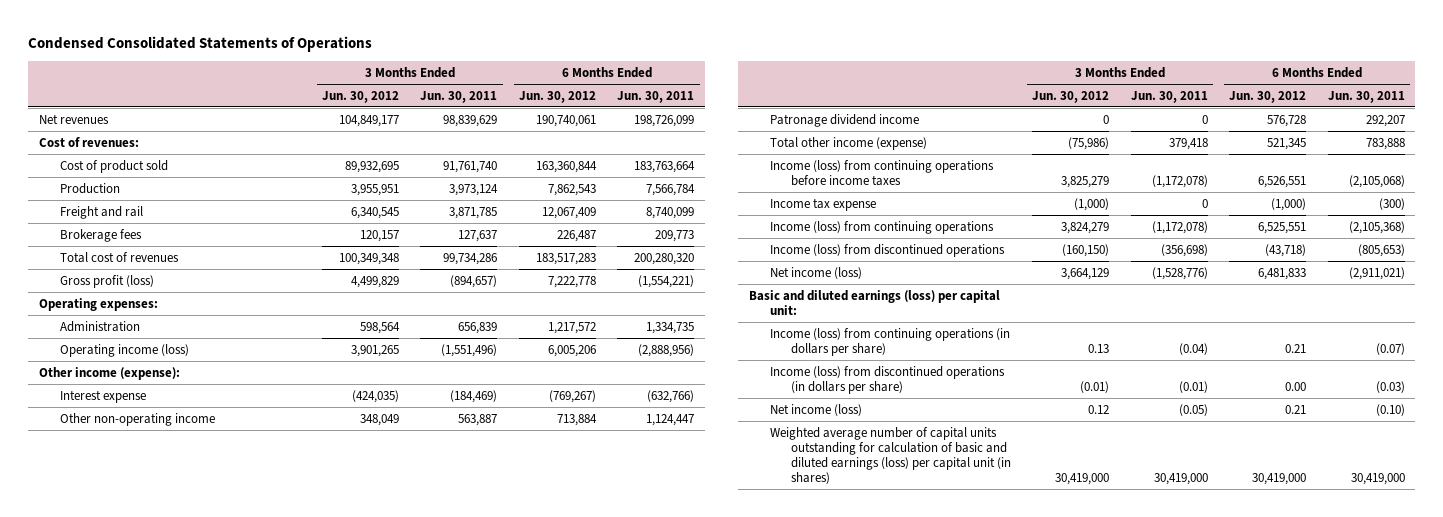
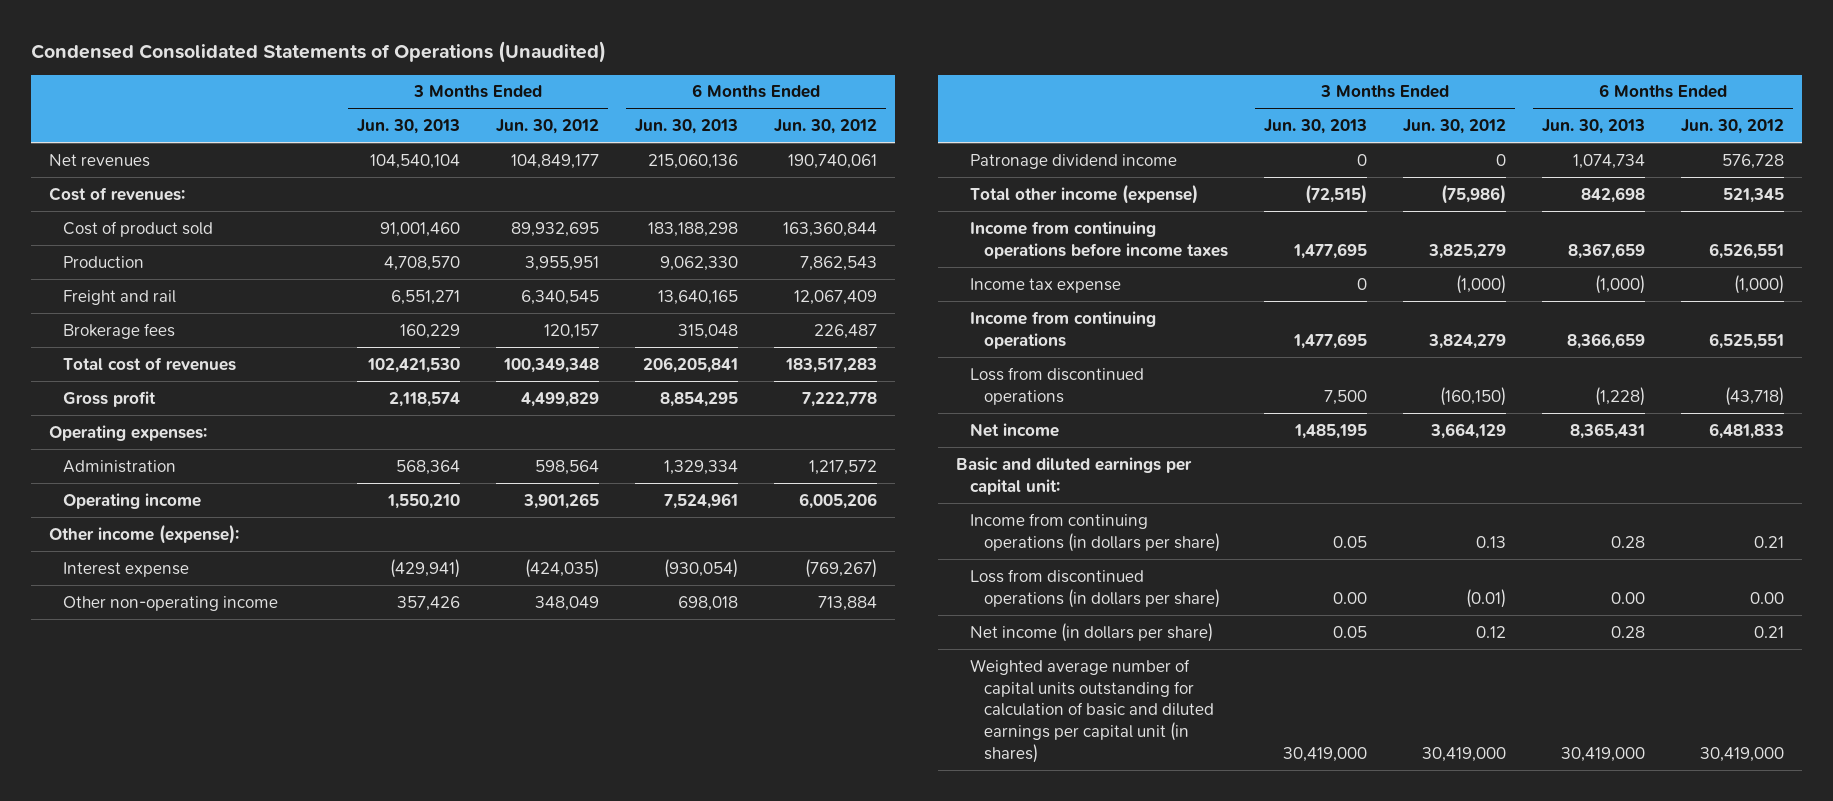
[27,36,372,53] Condensed Consolidated Statements of Operations -> [31,40,607,63] Condensed Consolidated Statements of Operations (Unaudited)
[420,90,498,103] Jun. 30, 2011 -> none
[617,90,695,103] Jun. 30, 2011 -> none
none -> [356,119,460,135] Jun. 30, 2013
none -> [635,119,739,135] Jun. 30, 2013
[59,274,154,288] Gross profit (loss) -> [63,390,157,407] Gross profit
[59,343,189,357] Operating income (loss) -> [63,492,202,509] Operating income
[769,159,994,186] Income (loss) from continuing operations before income taxes -> [969,220,1228,259] Income from continuing operations before income taxes
[769,220,994,234] Income (loss) from continuing operations -> [969,310,1156,349] Income from continuing operations
[769,243,1005,257] Income (loss) from discontinued operations -> [969,366,1144,405] Loss from discontinued operations
[769,266,862,279] Net income (loss) -> [969,422,1059,437] Net income
[748,289,1000,315] Basic and diluted earnings (loss) per capital unit: -> [956,456,1193,495] Basic and diluted earnings per capital unit:
[769,327,1010,356] Income (loss) from continuing operations (in dollars per share) -> [969,512,1220,552] Income from continuing operations (in dollars per share)
[769,365,1005,394] Income (loss) from discontinued operations (in dollars per share) -> [969,568,1220,608] Loss from discontinued operations (in dollars per share)
[769,403,862,416] Net income (loss) -> [969,622,1213,642] Net income (in dollars per share)
[769,426,1011,485] Weighted average number of capital units outstanding for calculation of basic and diluted earnings (loss) per capital unit (in shares) -> [969,658,1214,764] Weighted average number of capital units outstanding for calculation of basic and diluted earnings per capital unit (in shares)

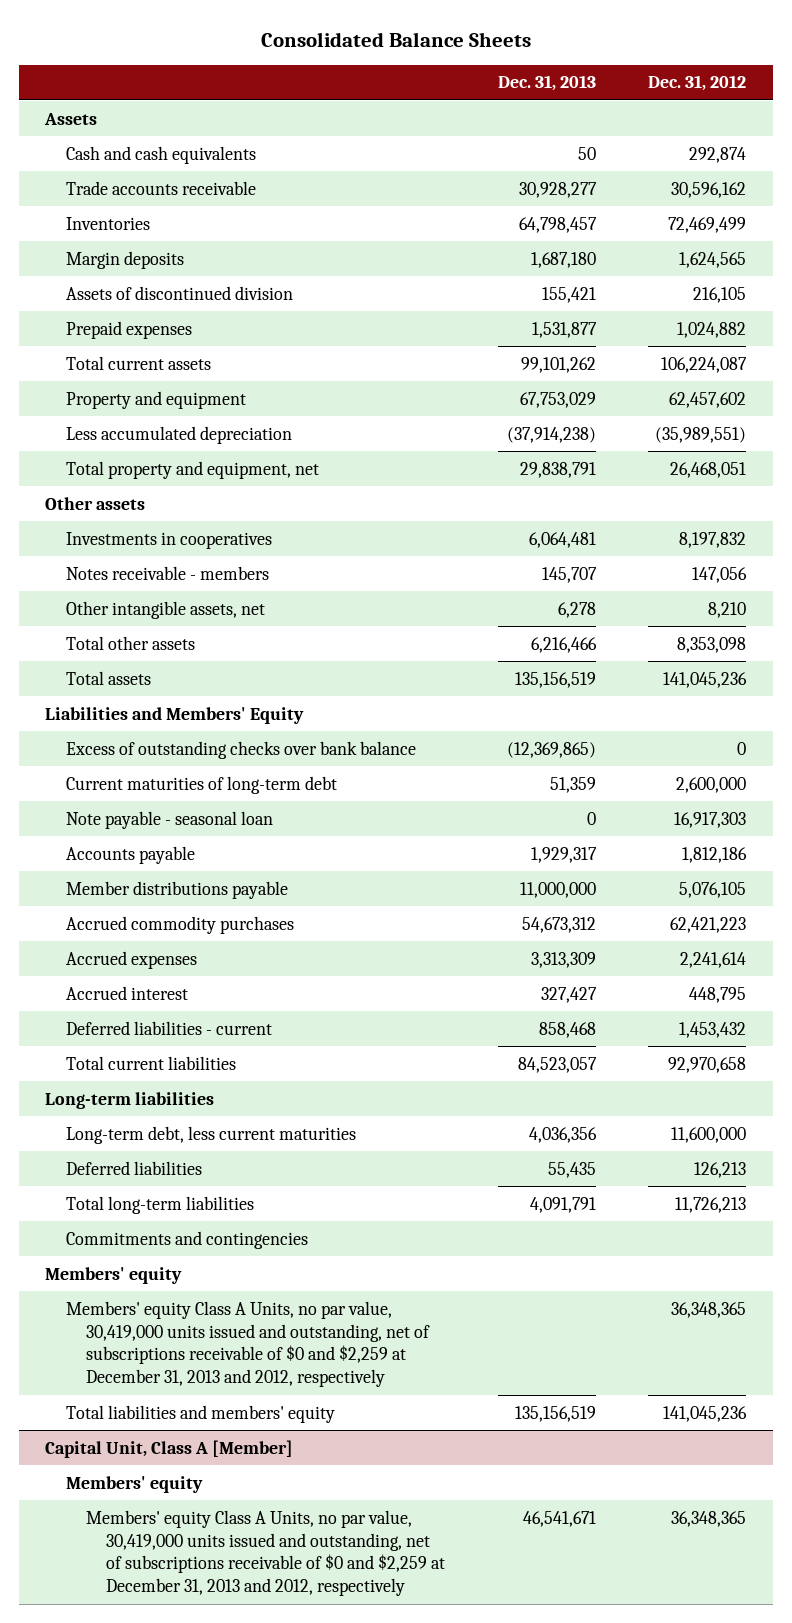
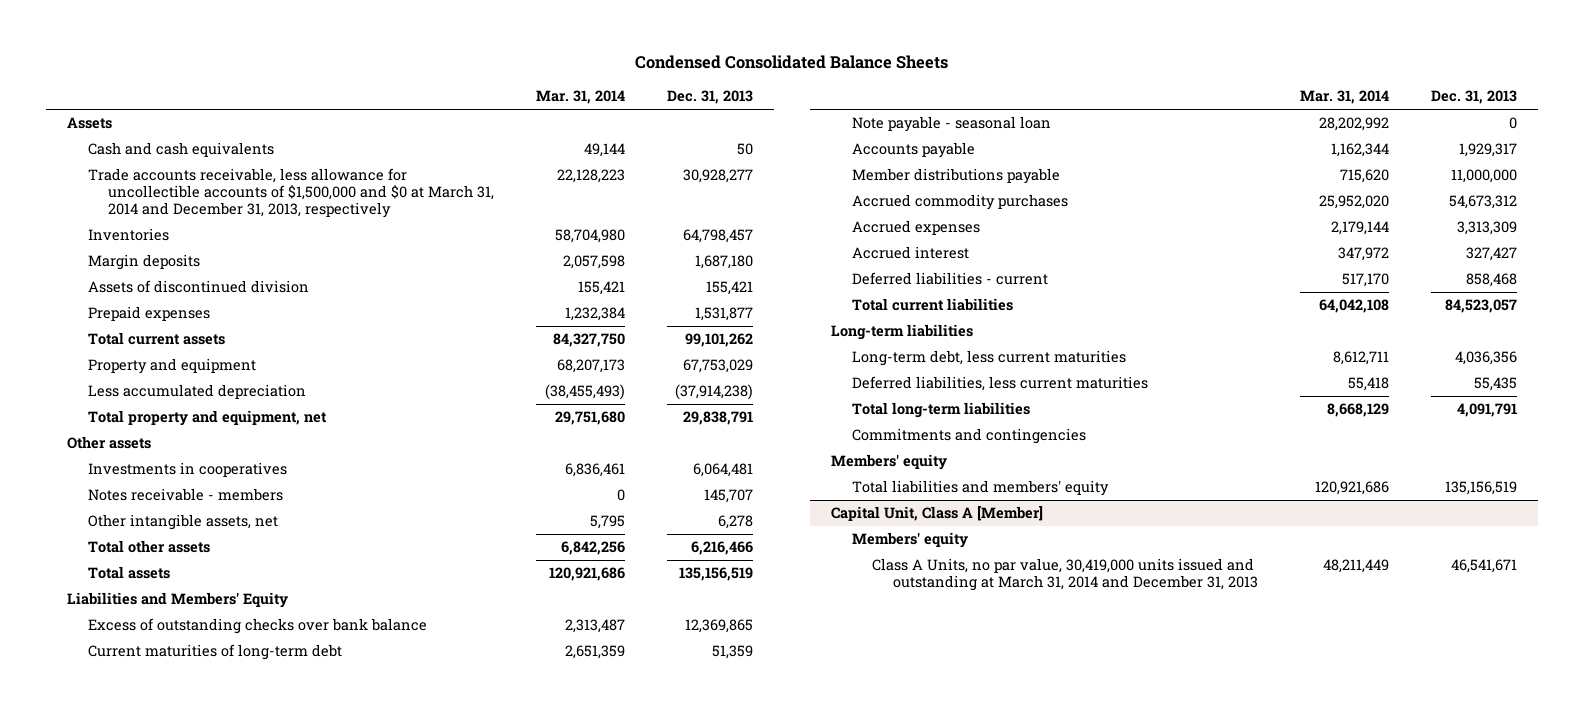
[260,31,531,47] Consolidated Balance Sheets -> [635,55,949,70] Condensed Consolidated Balance Sheets
[648,75,747,92] Dec. 31, 2012 -> none
none -> [536,90,626,105] Mar. 31, 2014
[65,180,256,195] Trade accounts receivable -> [87,168,495,219] Trade accounts receivable, less allowance for uncollectible accounts of $1,500,000 and $0 at March 31, 2014 and December 31, 2013, respectively
[506,741,596,758] (12,369,865) -> [685,619,754,634] 12,369,865
[65,1160,202,1175] Deferred liabilities -> [851,376,1148,392] Deferred liabilities, less current maturities
[65,1300,430,1388] Members' equity Class A Units, no par value, 30,419,000 units issued and outstanding, net of subscriptions receivable of $0 and $2,259 at December 31, 2013 and 2012, respectively -> none
[85,1509,446,1597] Members' equity Class A Units, no par value, 30,419,000 units issued and outstanding, net of subscriptions receivable of $0 and $2,259 at December 31, 2013 and 2012, respectively -> [872,558,1258,592] Class A Units, no par value, 30,419,000 units issued and outstanding at March 31, 2014 and December 31, 2013

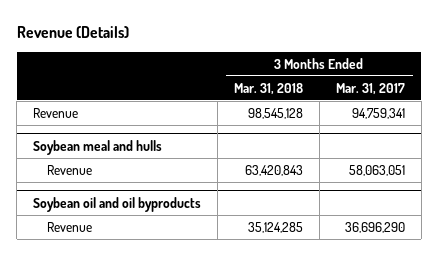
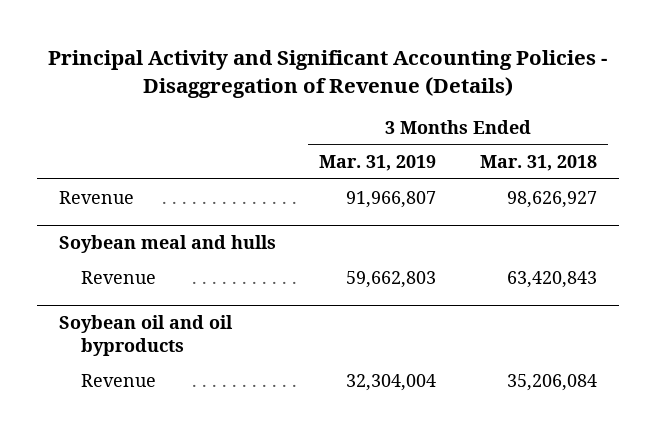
[16,25,129,38] Revenue (Details) -> [47,49,607,98] Principal Activity and Significant Accounting Policies - Disaggregation of Revenue (Details)
[335,82,405,95] Mar. 31, 2017 -> none
none -> [319,155,437,172] Mar. 31, 2019
[247,107,303,119] 98,545,128 -> [506,190,597,208] 98,626,927
[247,221,303,233] 35,124,285 -> [506,373,597,391] 35,206,084

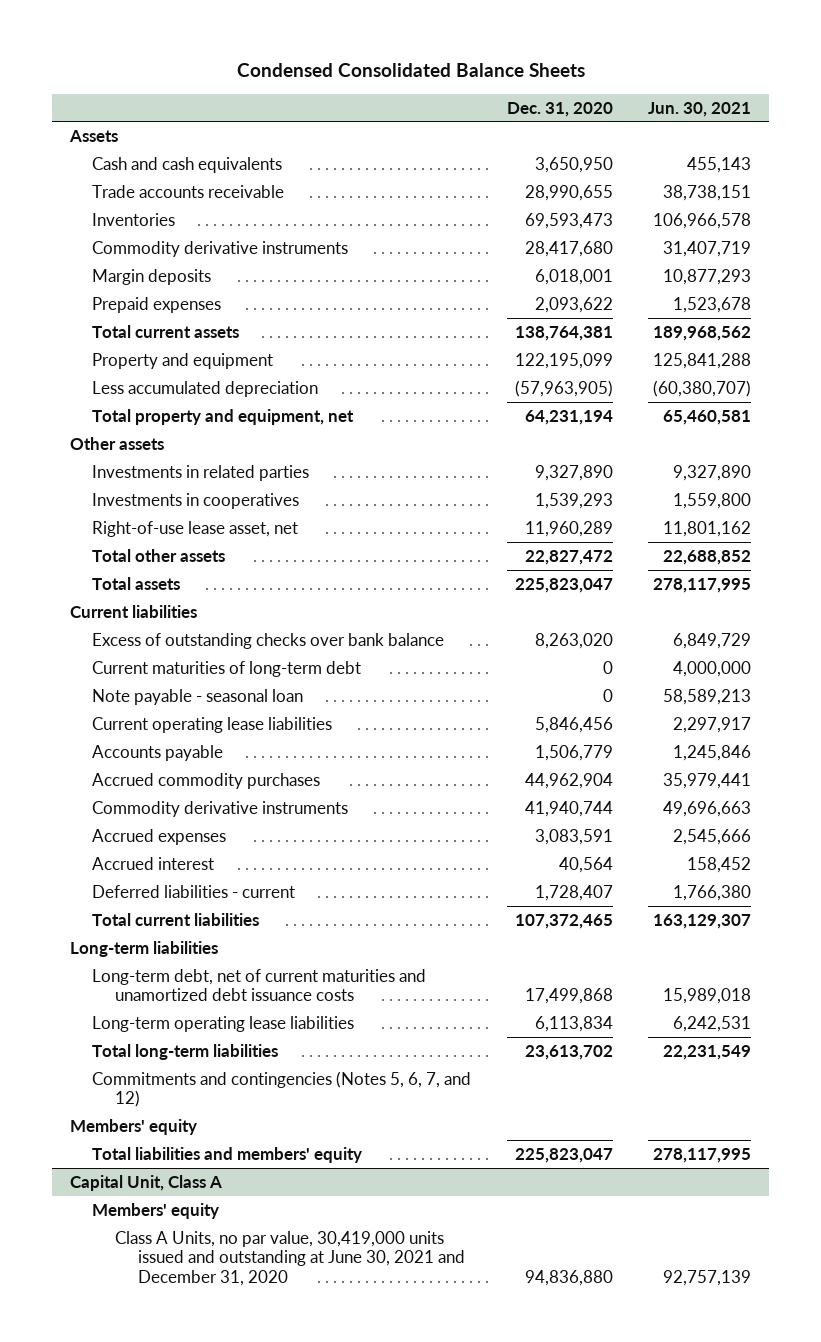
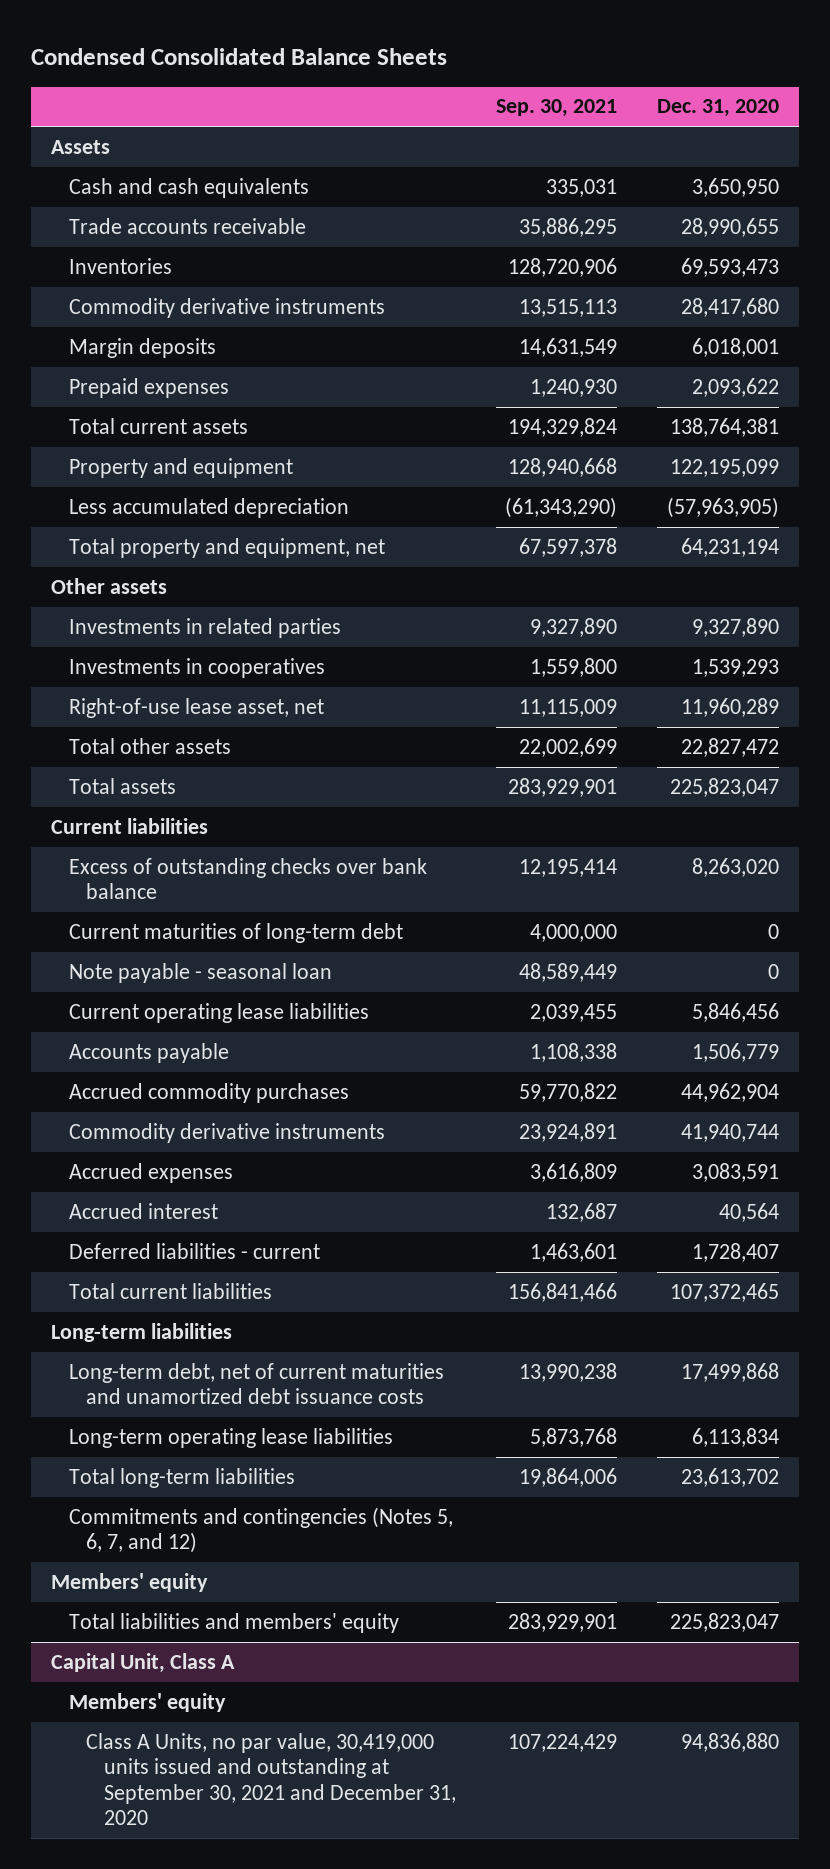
[648,101,752,117] Jun. 30, 2021 -> none
none -> [495,99,617,118] Sep. 30, 2021
[115,1230,465,1286] Class A Units, no par value, 30,419,000 units issued and outstanding at June 30, 2021 and December 31, 2020 -> [86,1732,456,1826] Class A Units, no par value, 30,419,000 units issued and outstanding at September 30, 2021 and December 31, 2020

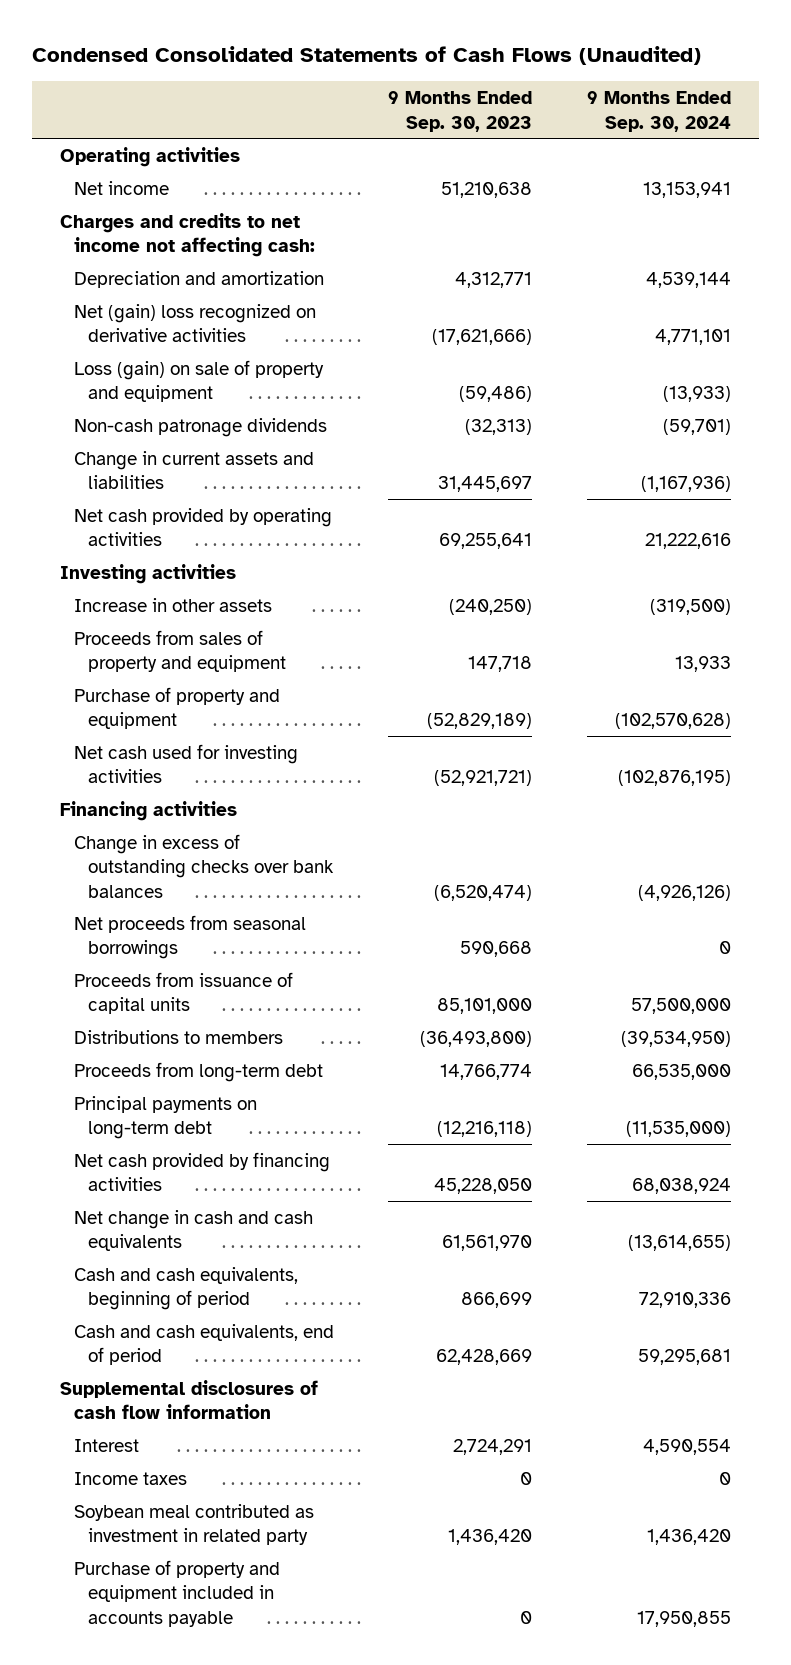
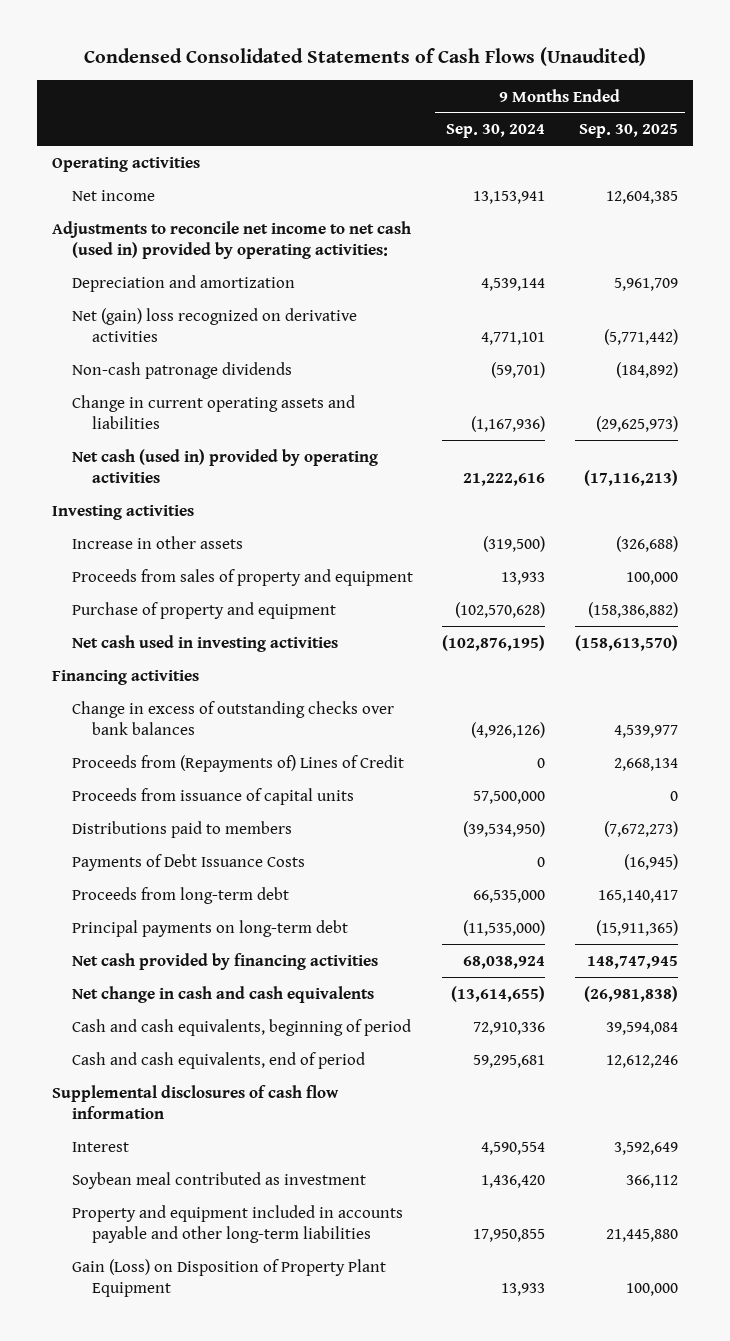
[388,91,533,132] 9 Months Ended Sep. 30, 2023 -> none
none -> [578,124,678,139] Sep. 30, 2025
[59,212,315,258] Charges and credits to net income not affecting cash: -> [51,220,411,259] Adjustments to reconcile net income to net cash (used in) provided by operating activities:
[73,359,324,403] Loss (gain) on sale of property and equipment -> none
[73,450,314,490] Change in current assets and liabilities -> [71,394,355,429] Change in current operating assets and liabilities
[73,507,332,547] Net cash provided by operating activities -> [71,448,378,483] Net cash (used in) provided by operating activities
[73,743,298,784] Net cash used for investing activities -> [71,634,338,652] Net cash used in investing activities
[73,914,306,960] Net proceeds from seasonal borrowings -> none
none -> [71,754,404,772] Proceeds from (Repayments of) Lines of Credit
[73,1029,283,1044] Distributions to members -> [71,820,292,838] Distributions paid to members
none -> [71,853,305,871] Payments of Debt Issuance Costs
[73,1471,187,1485] Income taxes -> none
[73,1503,314,1546] Soybean meal contributed as investment in related party -> [71,1171,366,1189] Soybean meal contributed as investment
[73,1559,280,1627] Purchase of property and equipment included in accounts payable -> [71,1204,403,1243] Property and equipment included in accounts payable and other long-term liabilities
none -> [71,1258,386,1297] Gain (Loss) on Disposition of Property Plant Equipment

